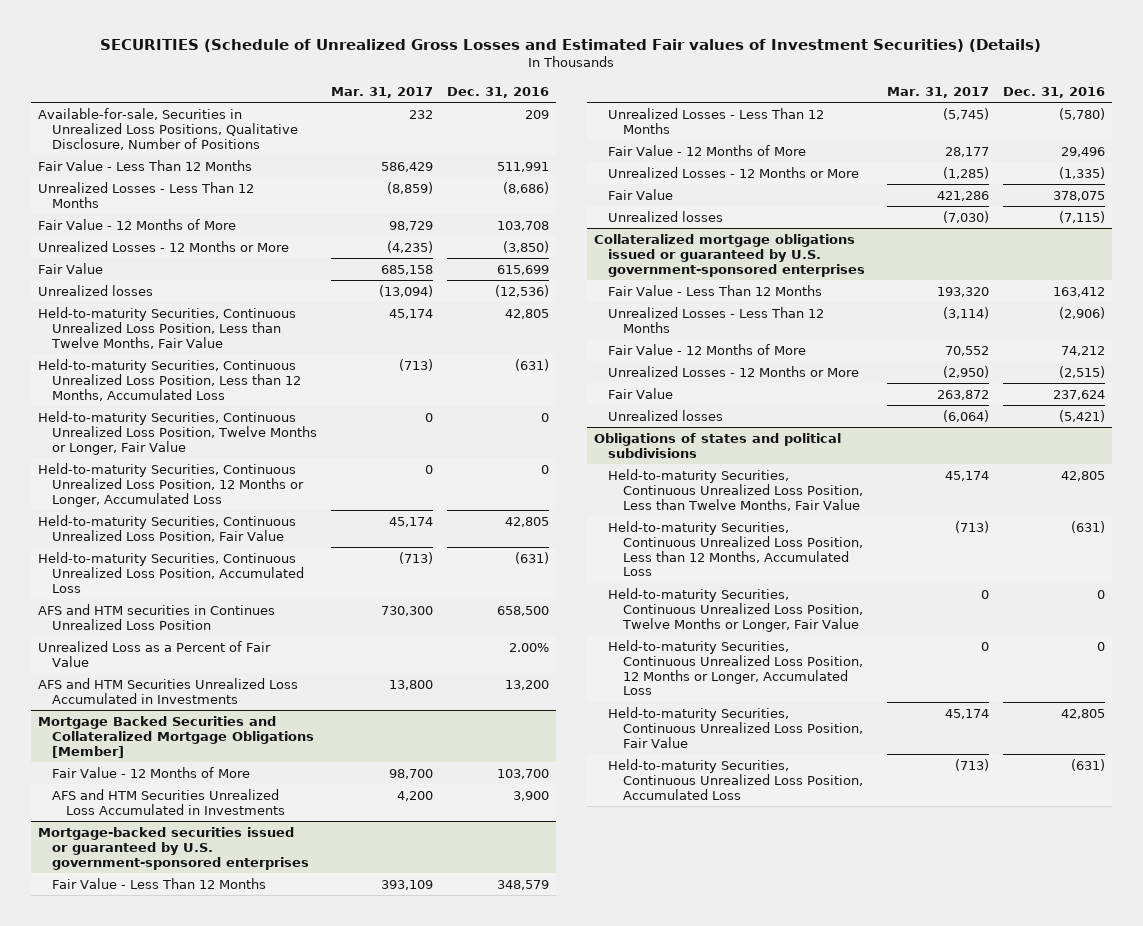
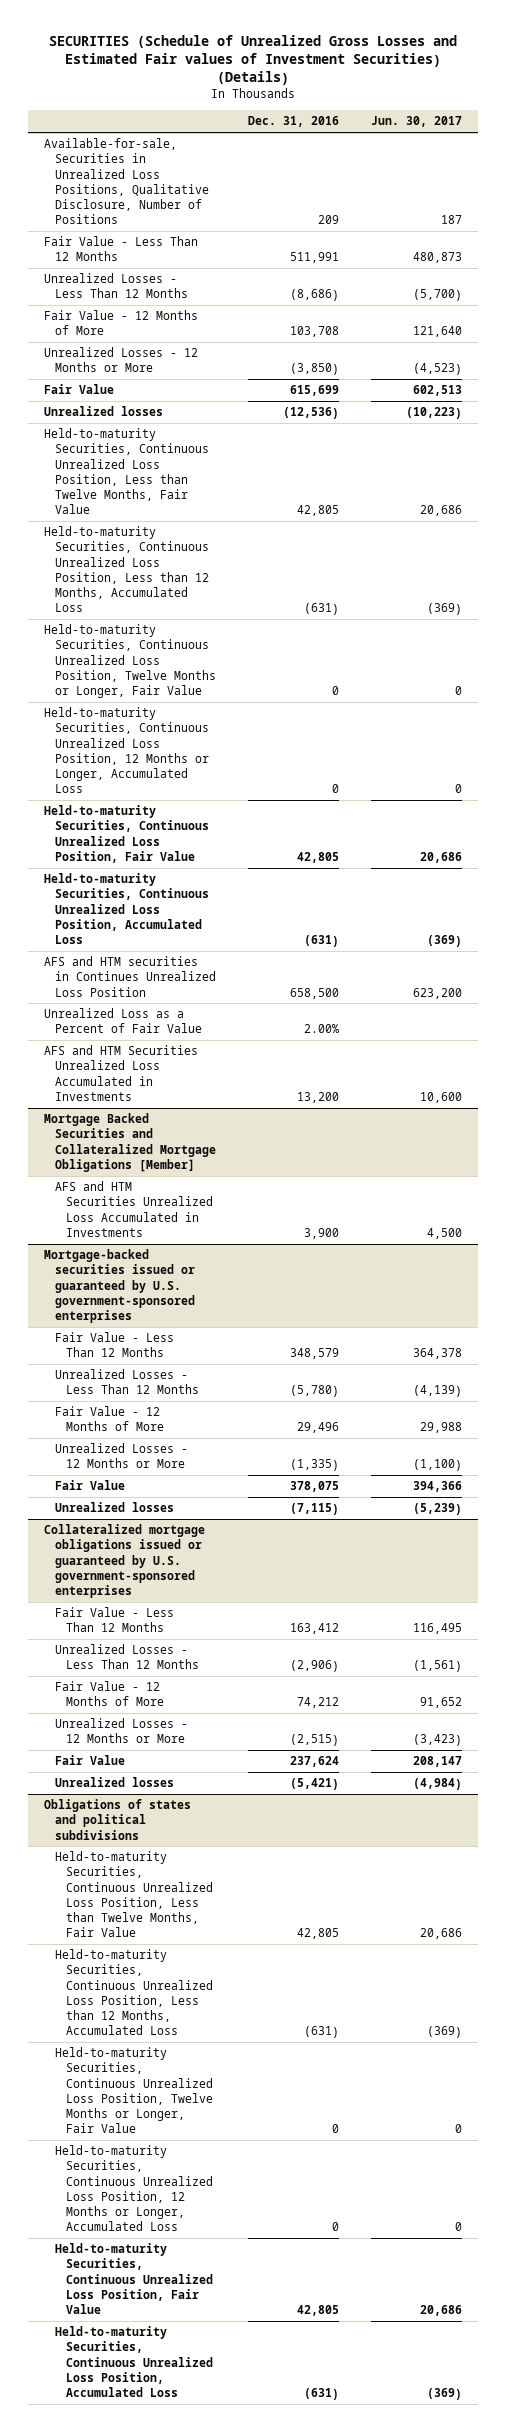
[330,86,433,98] Mar. 31, 2017 -> none
none -> [370,116,462,128] Jun. 30, 2017
[52,766,251,778] Fair Value - 12 Months of More -> none

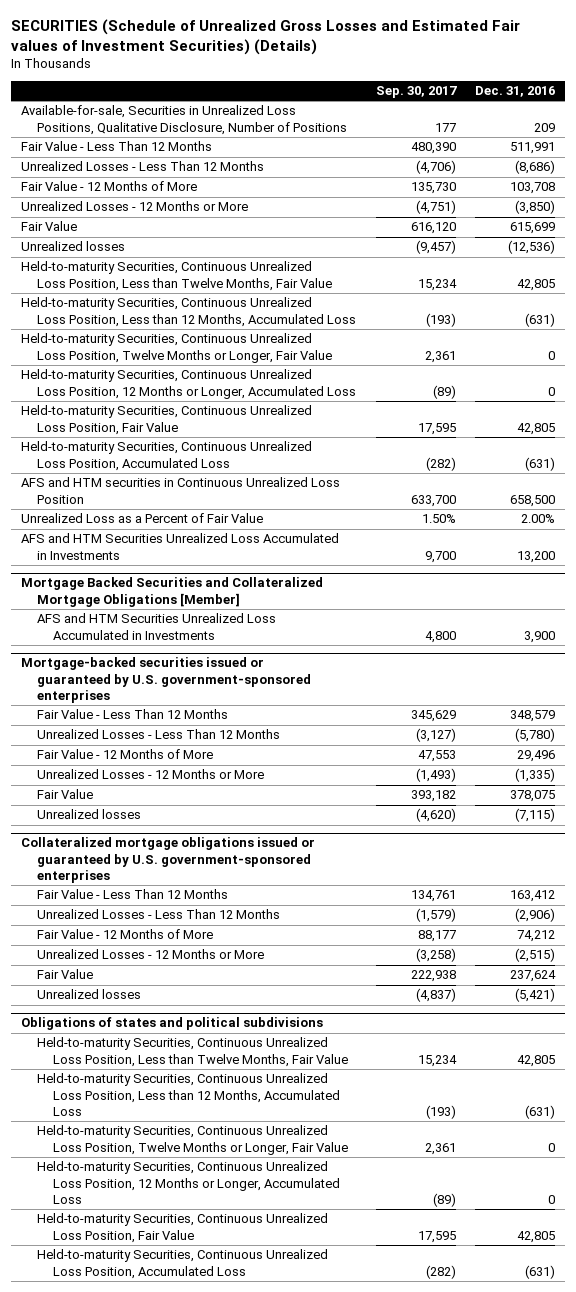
[370,116,462,128] Jun. 30, 2017 -> none
none -> [375,86,457,99] Sep. 30, 2017
[44,956,217,997] AFS and HTM securities in Continues Unrealized Loss Position -> [20,477,340,504] AFS and HTM securities in Continuous Unrealized Loss Position

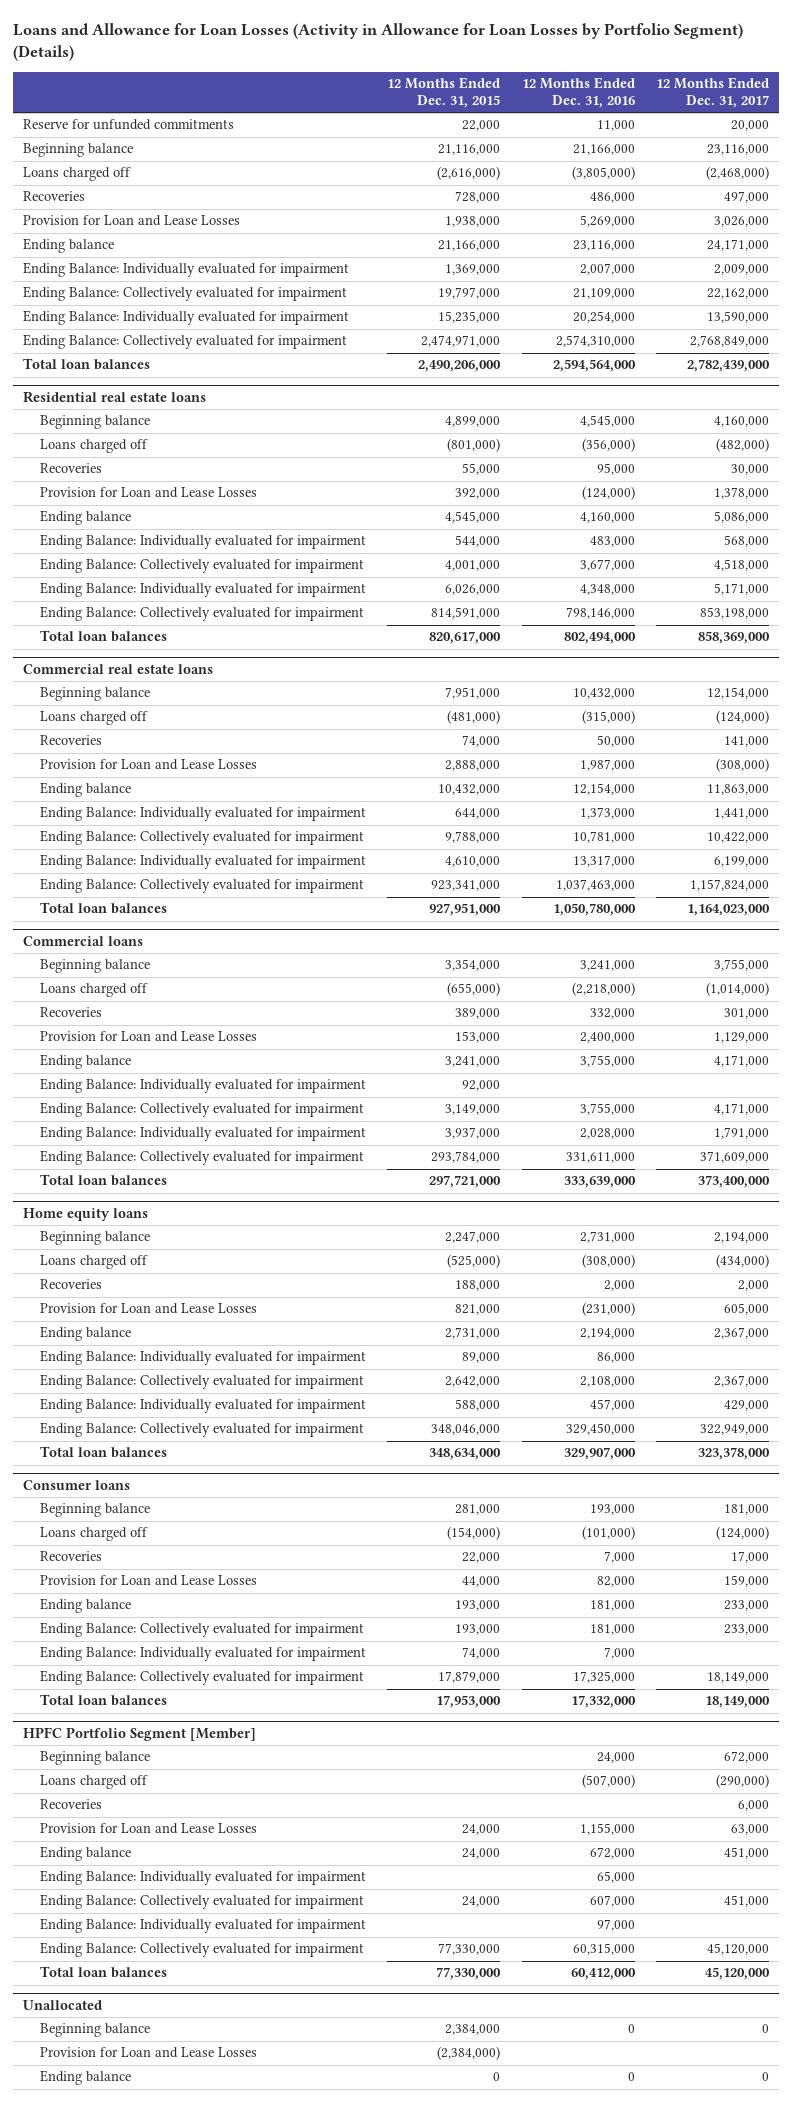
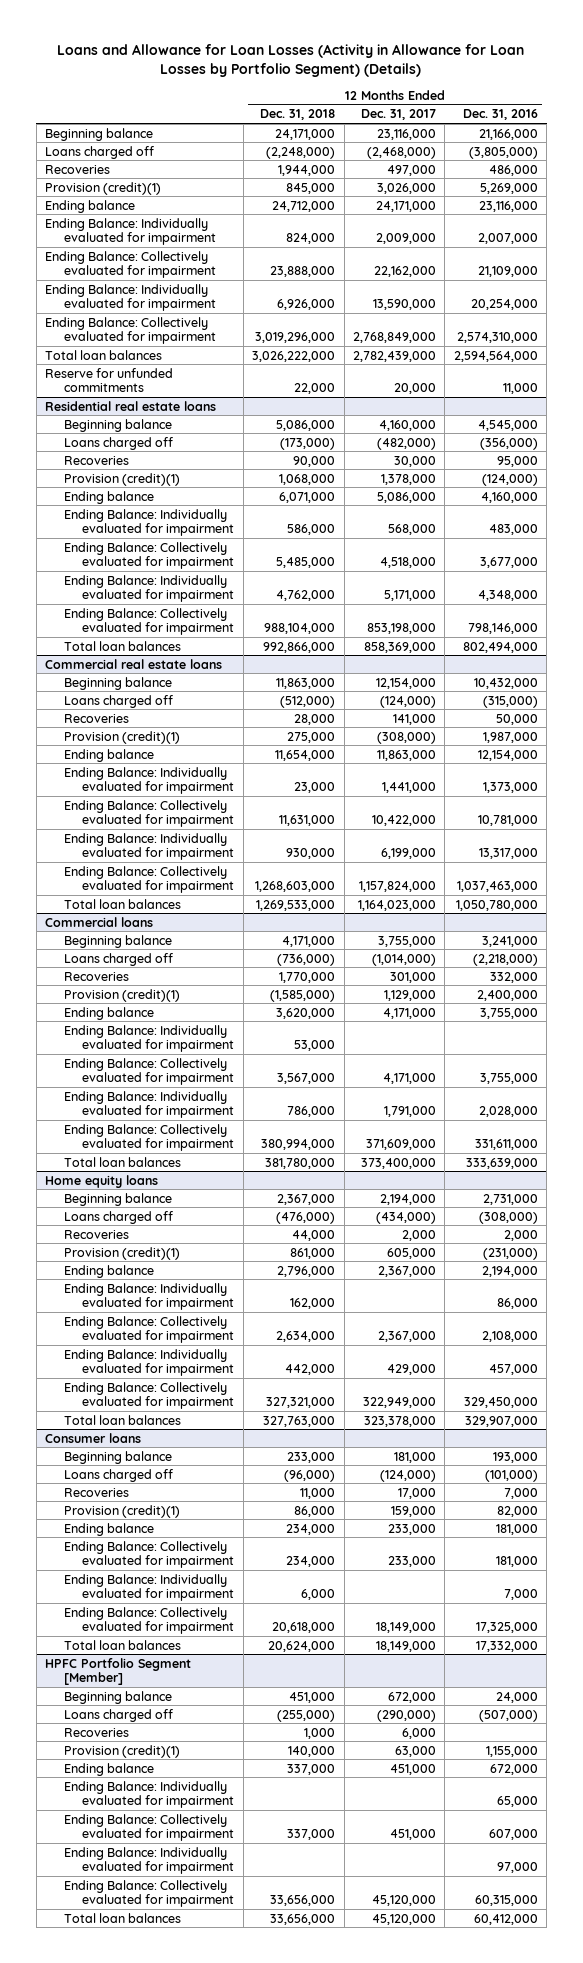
[387,77,501,109] 12 Months Ended Dec. 31, 2015 -> none
none -> [260,109,336,121] Dec. 31, 2018
[23,215,241,227] Provision for Loan and Lease Losses -> [44,181,161,195] Provision (credit)(1)
[23,119,235,131] Reserve for unfunded commitments -> [44,367,173,393] Reserve for unfunded commitments
[40,487,258,499] Provision for Loan and Lease Losses -> [63,472,180,486] Provision (credit)(1)
[40,759,258,771] Provision for Loan and Lease Losses -> [63,730,180,744] Provision (credit)(1)
[40,1031,258,1043] Provision for Loan and Lease Losses -> [63,988,180,1002] Provision (credit)(1)
[40,1303,258,1315] Provision for Loan and Lease Losses -> [63,1246,180,1260] Provision (credit)(1)
[40,1575,258,1587] Provision for Loan and Lease Losses -> [63,1504,180,1518] Provision (credit)(1)
[40,1823,258,1835] Provision for Loan and Lease Losses -> [63,1744,180,1758] Provision (credit)(1)
[23,2000,103,2011] Unallocated -> none
[40,2023,151,2038] Beginning balance -> none
[40,2047,258,2059] Provision for Loan and Lease Losses -> none
[40,2070,132,2086] Ending balance -> none

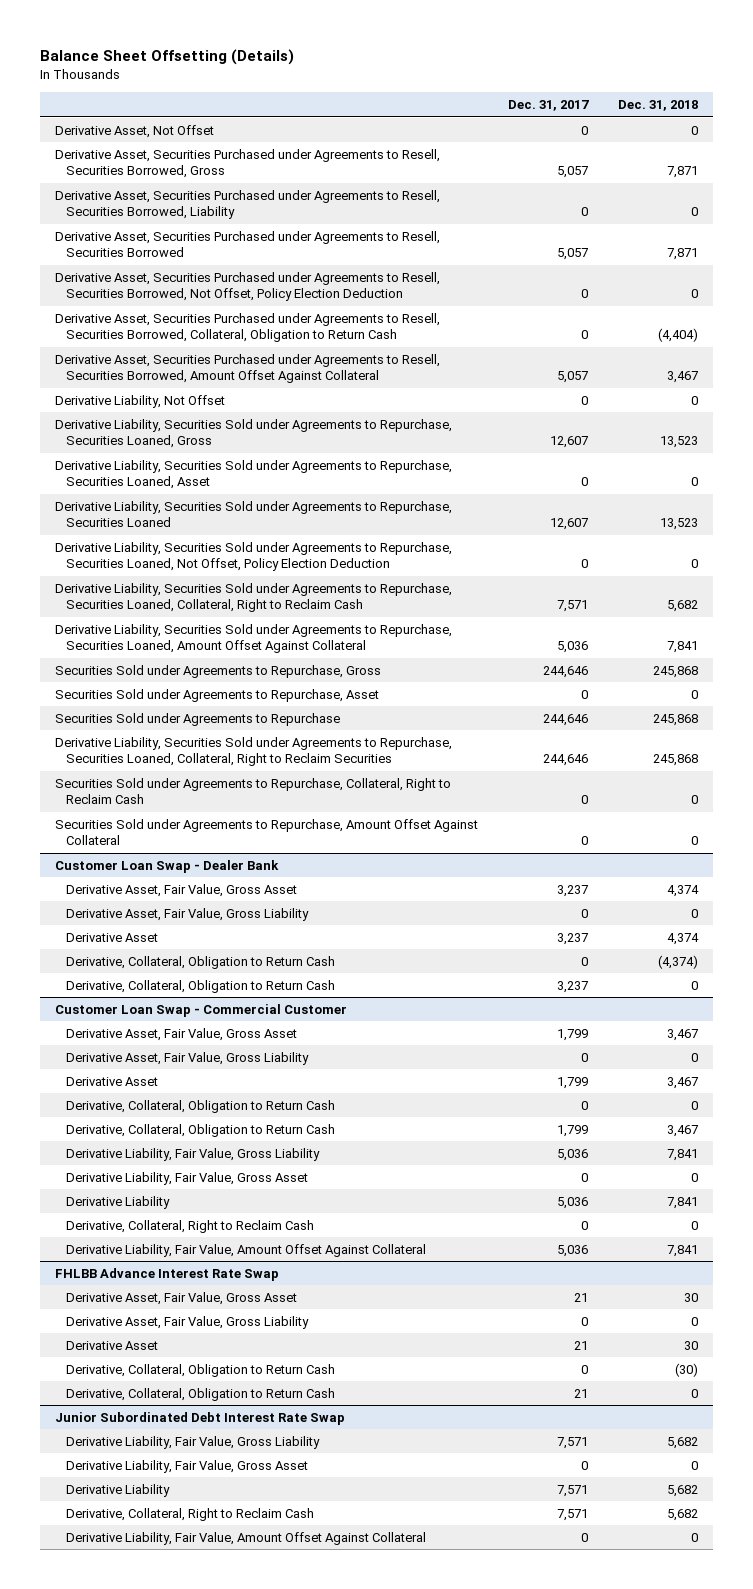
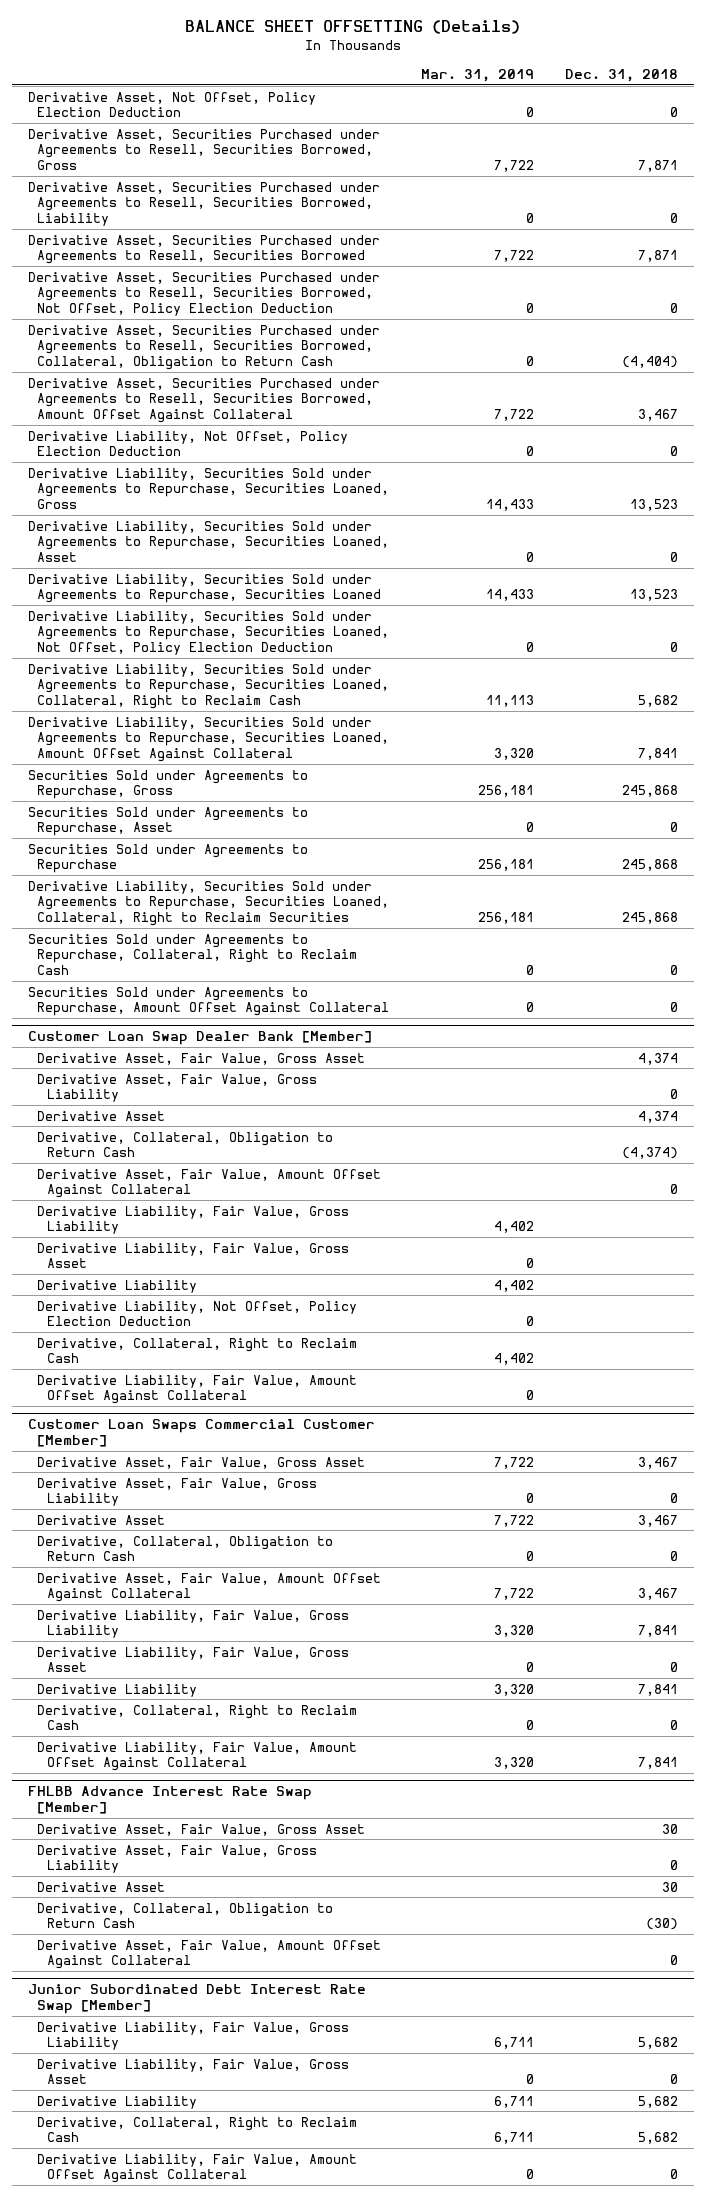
[40,49,295,66] Balance Sheet Offsetting (Details) -> [184,20,520,35] BALANCE SHEET OFFSETTING (Details)
[508,100,590,112] Dec. 31, 2017 -> none
none -> [420,69,534,83] Mar. 31, 2019
[55,124,215,138] Derivative Asset, Not Offset -> [27,91,316,118] Derivative Asset, Not Offset, Policy Election Deduction
[55,394,226,408] Derivative Liability, Not Offset -> [27,430,348,457] Derivative Liability, Not Offset, Policy Election Deduction
[55,859,280,873] Customer Loan Swap - Dealer Bank -> [27,1031,372,1046] Customer Loan Swap Dealer Bank [Member]
[65,979,335,993] Derivative, Collateral, Obligation to Return Cash -> [37,1168,382,1199] Derivative Asset, Fair Value, Amount Offset Against Collateral
none -> [37,1205,350,1235] Derivative Liability, Fair Value, Gross Liability
none -> [37,1242,350,1269] Derivative Liability, Fair Value, Gross Asset
none -> [37,1279,198,1293] Derivative Liability
none -> [37,1300,358,1327] Derivative Liability, Not Offset, Policy Election Deduction
none -> [37,1337,358,1364] Derivative, Collateral, Right to Reclaim Cash
none -> [37,1374,358,1405] Derivative Liability, Fair Value, Amount Offset Against Collateral
[55,1003,348,1017] Customer Loan Swap - Commercial Customer -> [27,1419,375,1448] Customer Loan Swaps Commercial Customer [Member]
[65,1123,335,1137] Derivative, Collateral, Obligation to Return Cash -> [37,1572,382,1603] Derivative Asset, Fair Value, Amount Offset Against Collateral
[55,1267,280,1281] FHLBB Advance Interest Rate Swap -> [27,1786,312,1815] FHLBB Advance Interest Rate Swap [Member]
[65,1387,335,1401] Derivative, Collateral, Obligation to Return Cash -> [37,1939,382,1970] Derivative Asset, Fair Value, Amount Offset Against Collateral
[55,1411,346,1425] Junior Subordinated Debt Interest Rate Swap -> [27,1984,366,2015] Junior Subordinated Debt Interest Rate Swap [Member]

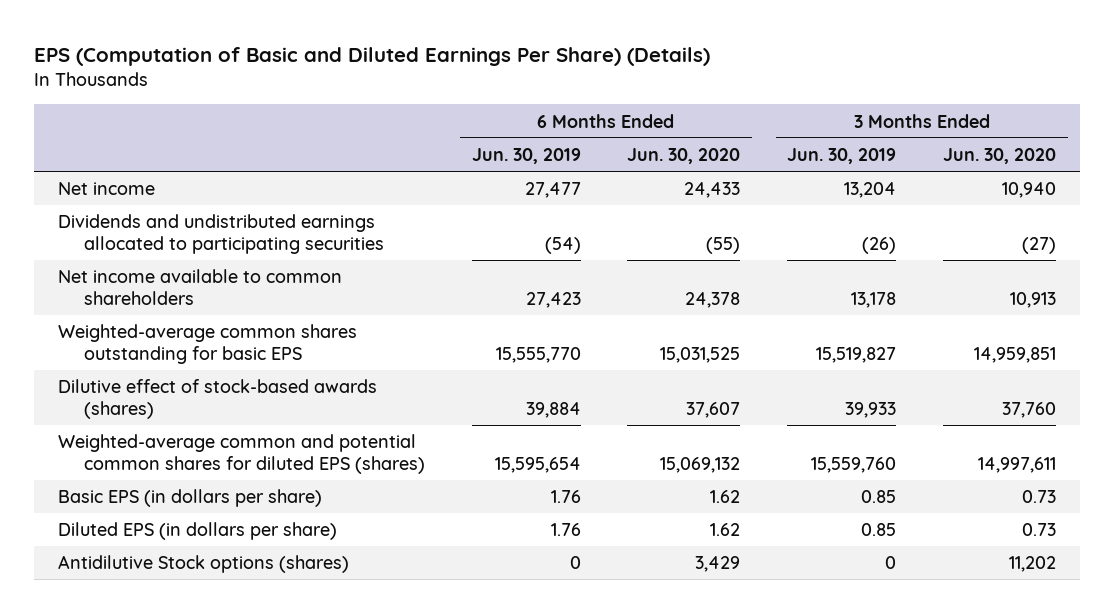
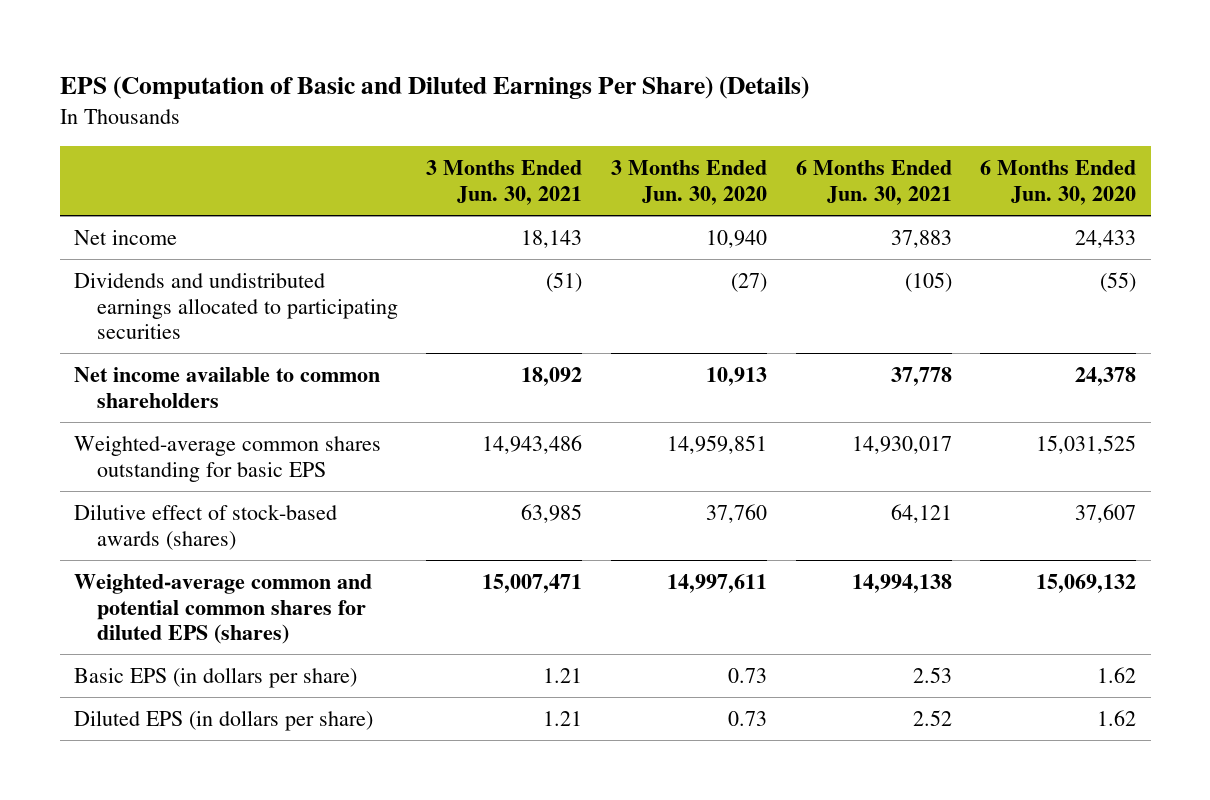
[471,148,581,165] Jun. 30, 2019 -> none
[787,148,897,165] Jun. 30, 2019 -> none
none -> [426,160,583,205] 3 Months Ended Jun. 30, 2021
none -> [795,160,952,205] 6 Months Ended Jun. 30, 2021
[57,555,349,574] Antidilutive Stock options (shares) -> none

